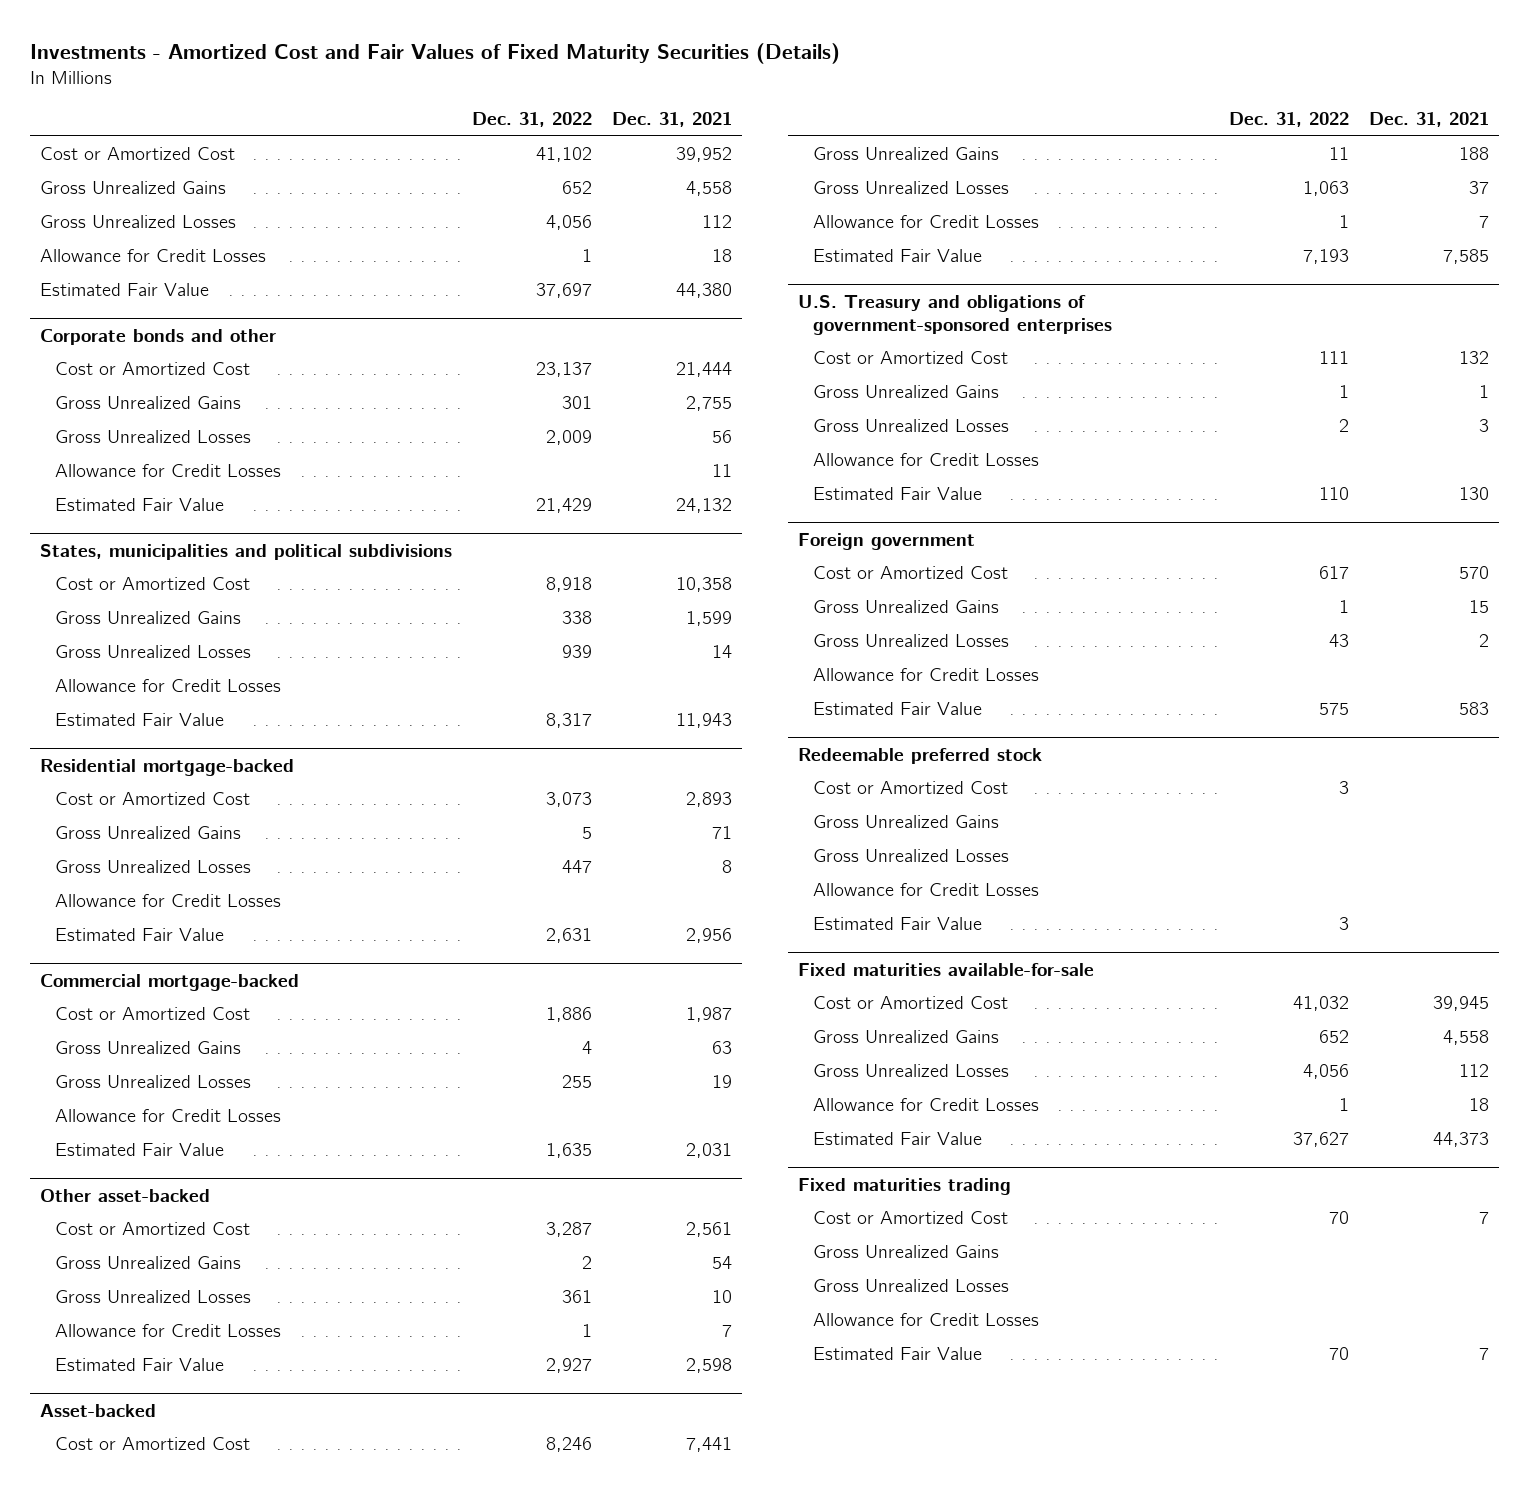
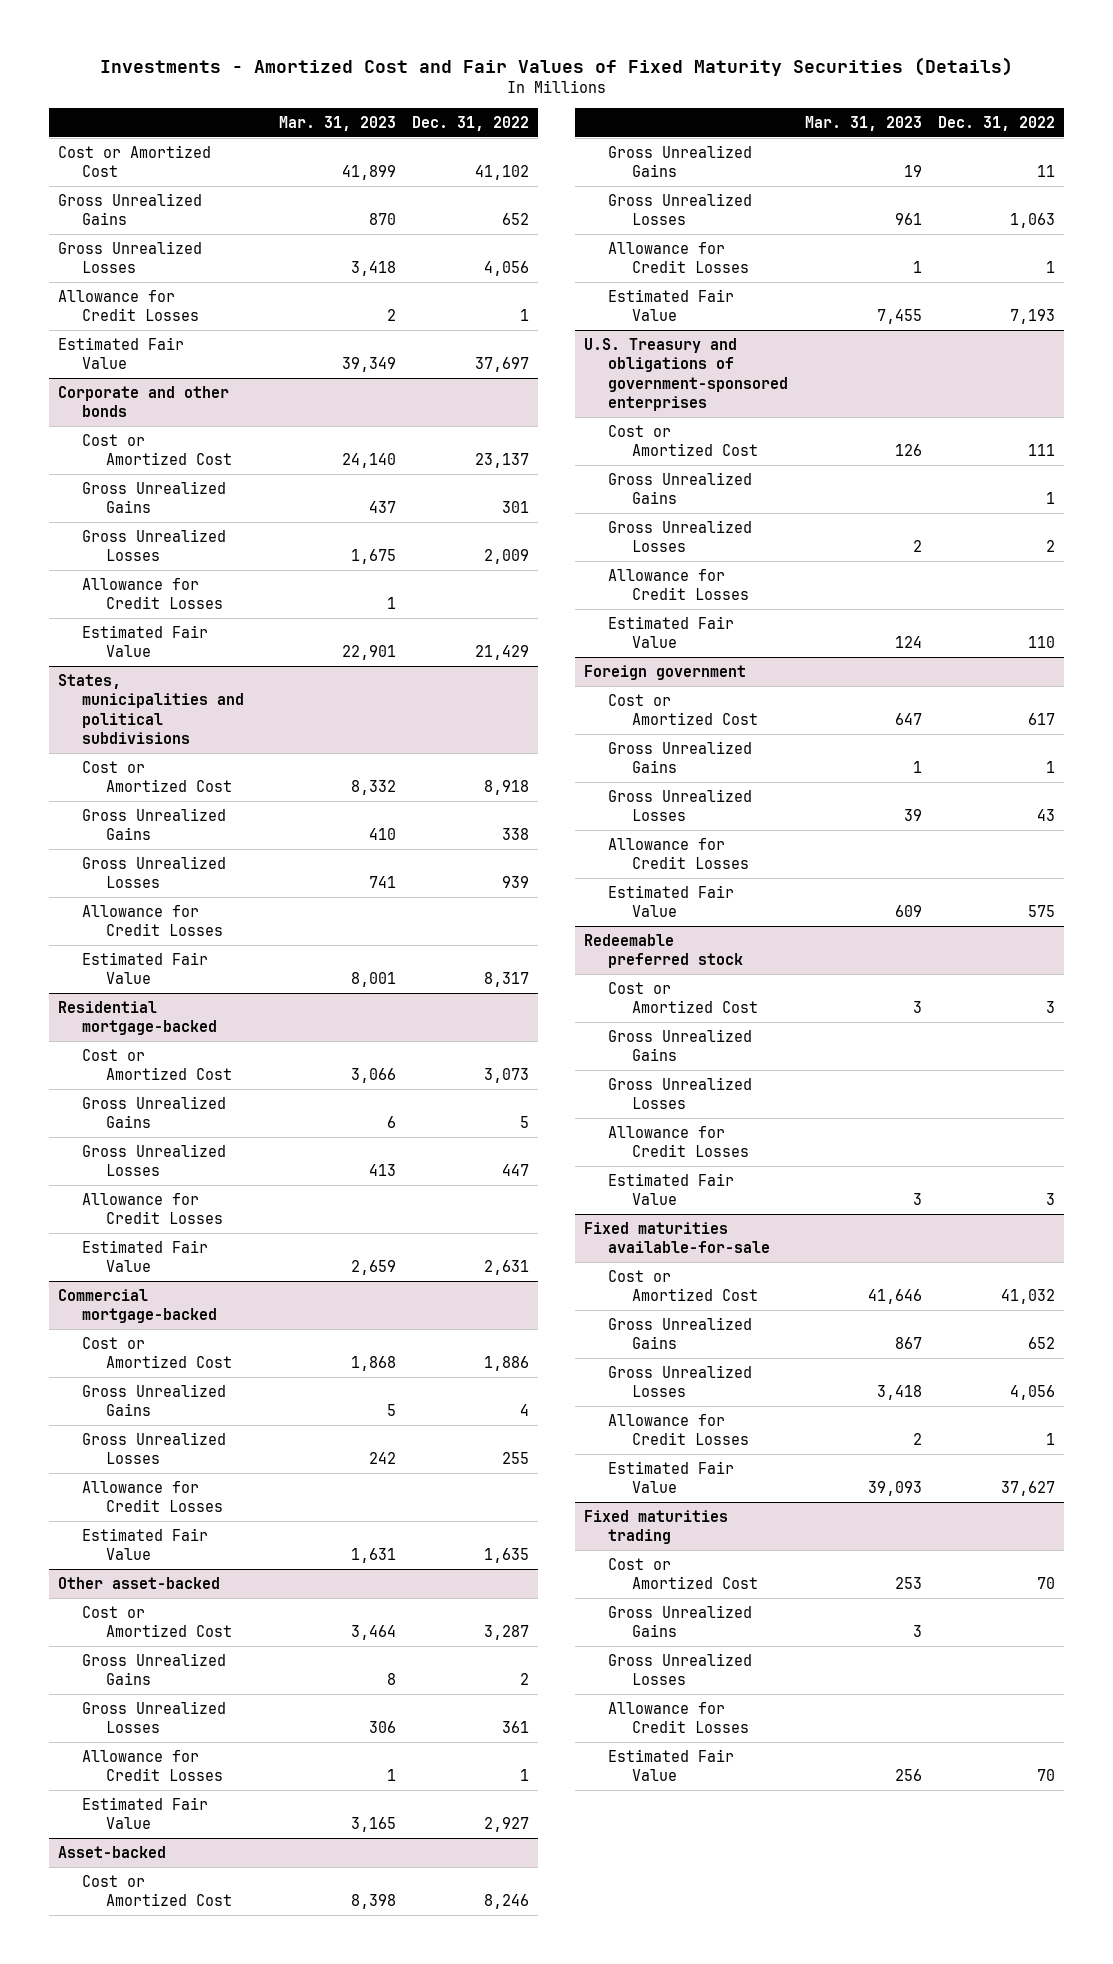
[611,112,732,128] Dec. 31, 2021 -> none
none -> [278,115,396,131] Mar. 31, 2023
[40,328,277,345] Corporate bonds and other -> [57,385,229,418] Corporate and other bonds

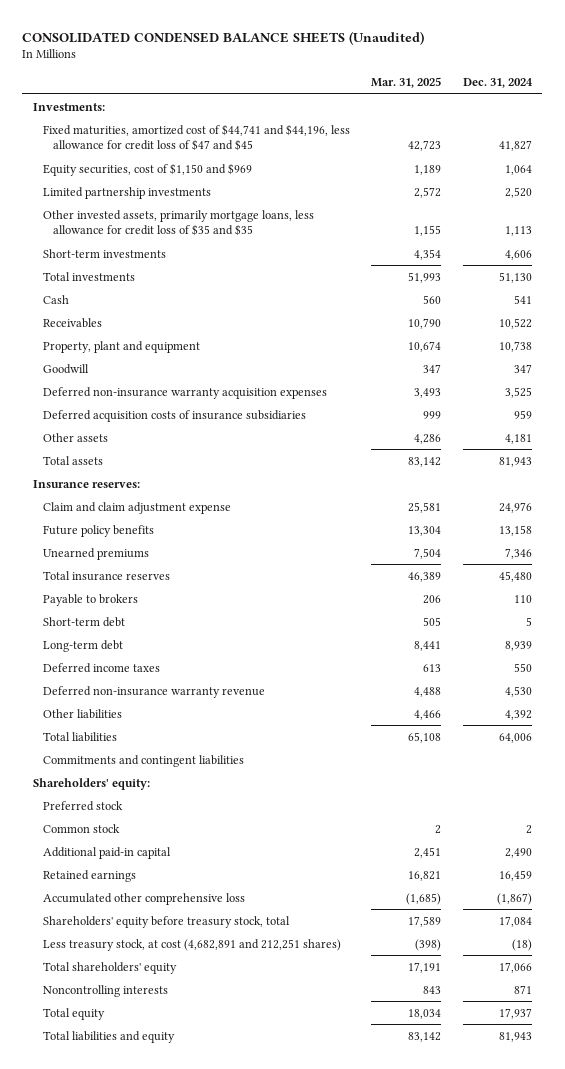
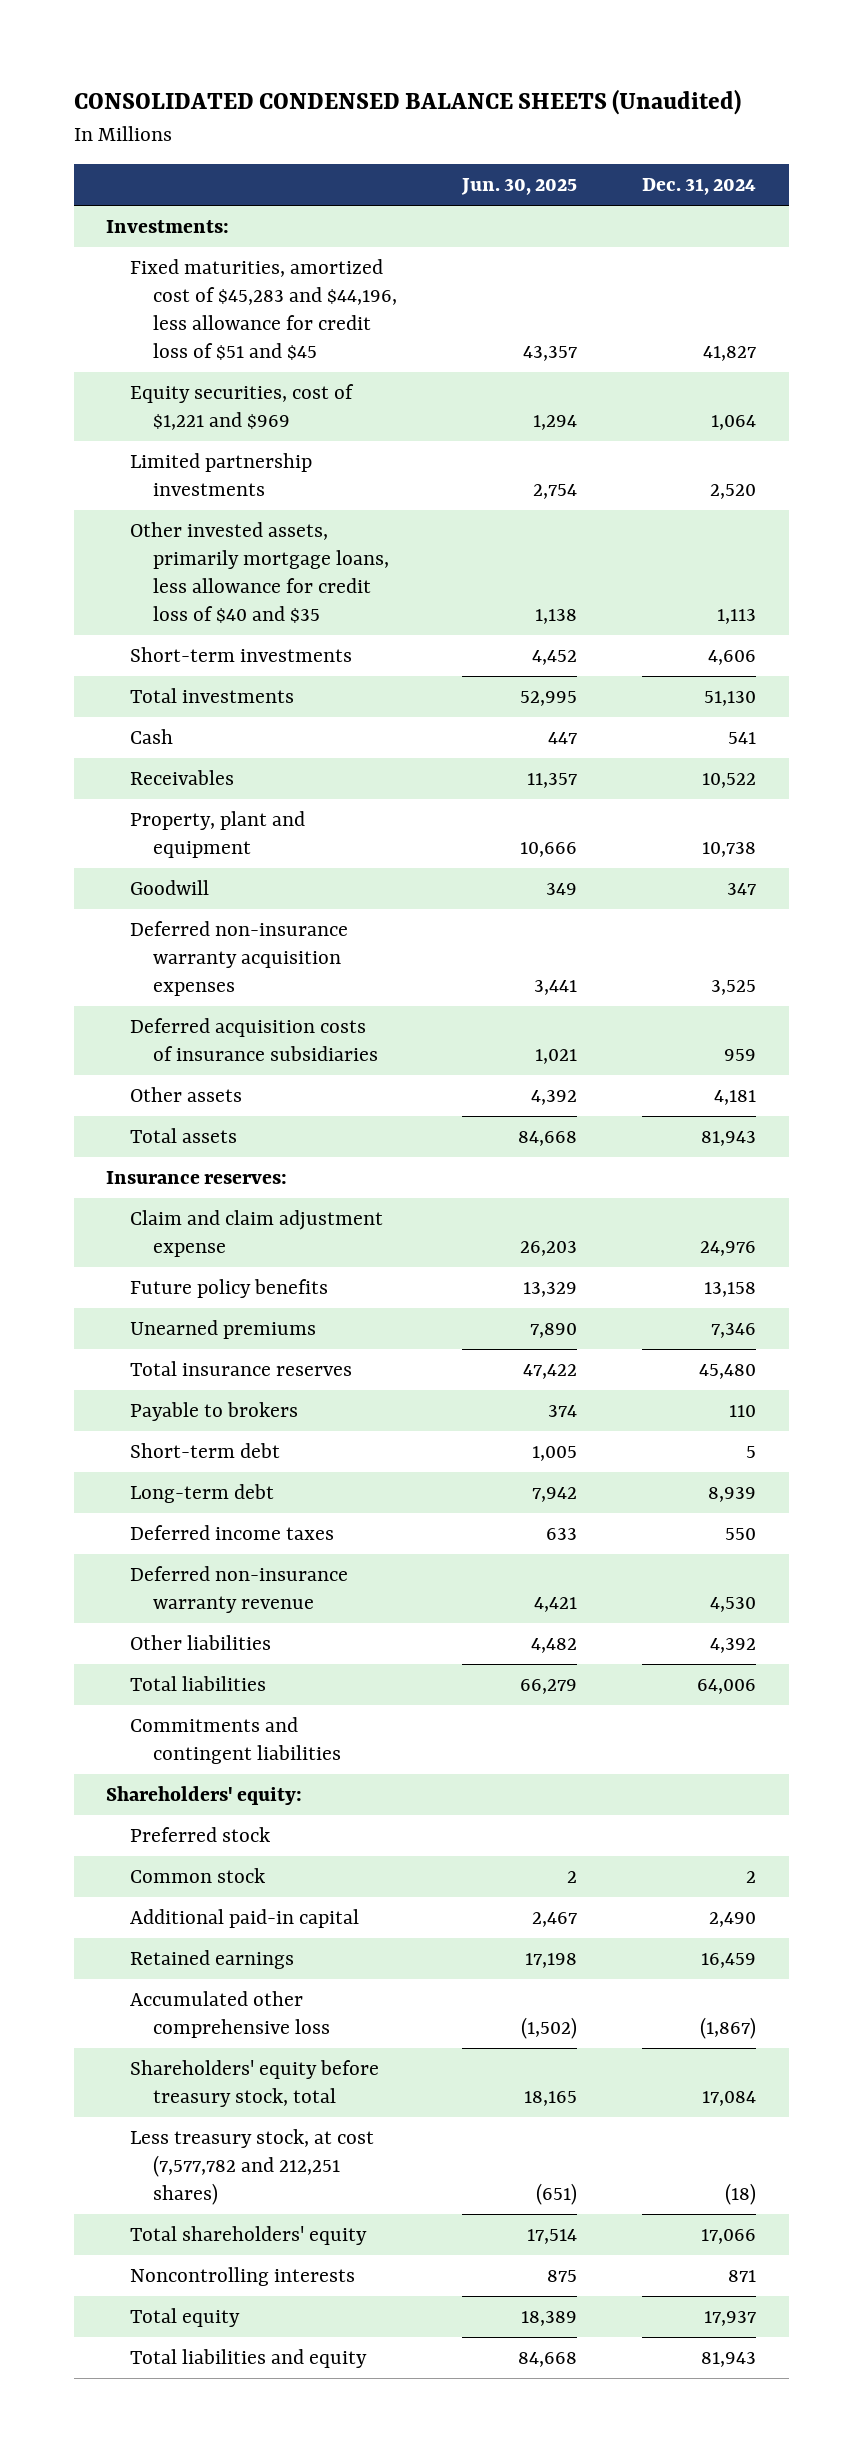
[371,77,442,89] Mar. 31, 2025 -> none
none -> [460,177,577,195] Jun. 30, 2025
[43,123,351,152] Fixed maturities, amortized cost of $44,741 and $44,196, less allowance for credit loss of $47 and $45 -> [129,259,397,360] Fixed maturities, amortized cost of $45,283 and $44,196, less allowance for credit loss of $51 and $45
[43,162,253,176] Equity securities, cost of $1,150 and $969 -> [129,384,354,431] Equity securities, cost of $1,221 and $969
[43,209,315,237] Other invested assets, primarily mortgage loans, less allowance for credit loss of $35 and $35 -> [129,522,389,623] Other invested assets, primarily mortgage loans, less allowance for credit loss of $40 and $35
[43,938,342,951] Less treasury stock, at cost (4,682,891 and 212,251 shares) -> [129,2129,374,2205] Less treasury stock, at cost (7,577,782 and 212,251 shares)

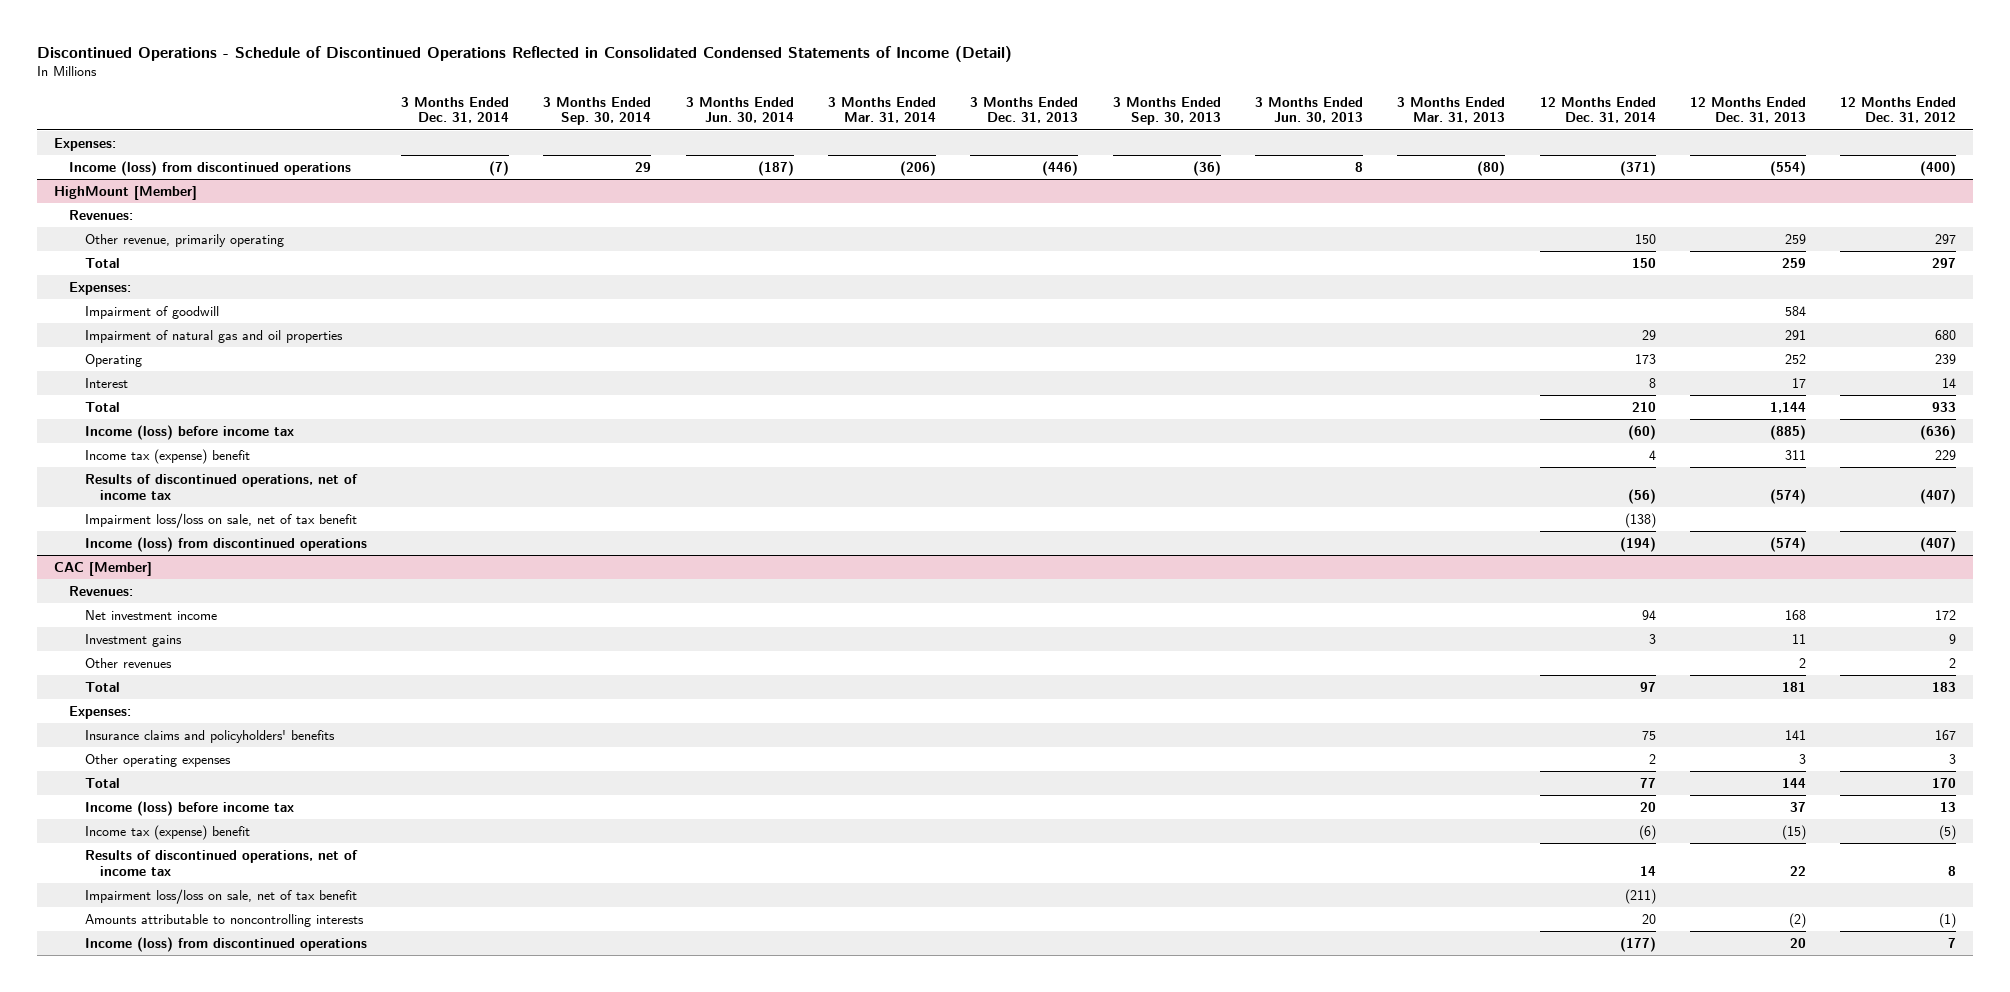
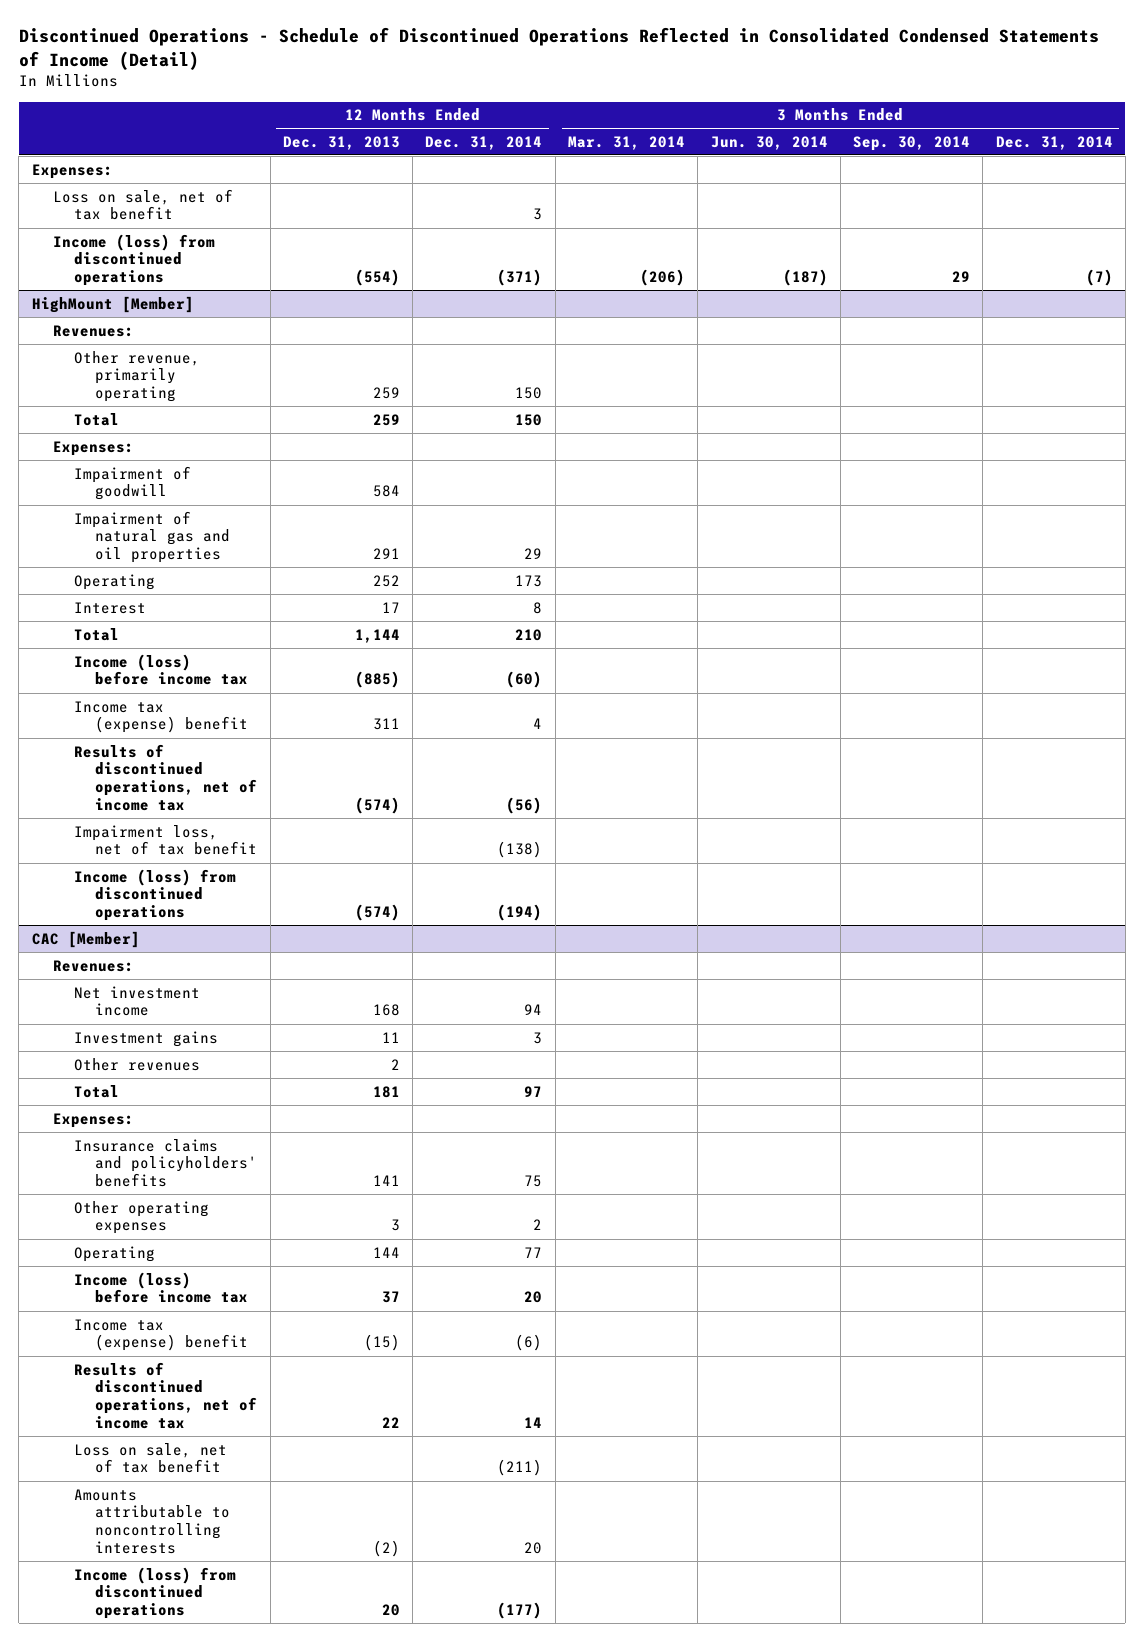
[970,96,1079,124] 3 Months Ended Dec. 31, 2013 -> none
[1112,96,1221,126] 3 Months Ended Sep. 30, 2013 -> none
[1254,96,1363,124] 3 Months Ended Jun. 30, 2013 -> none
[1397,96,1506,124] 3 Months Ended Mar. 31, 2013 -> none
[1840,96,1957,124] 12 Months Ended Dec. 31, 2012 -> none
none -> [52,188,233,221] Loss on sale, net of tax benefit
[84,512,357,528] Impairment loss/loss on sale, net of tax benefit -> [74,824,258,856] Impairment loss, net of tax benefit
[84,777,120,788] Total -> [74,1245,156,1262] Operating
[84,888,357,904] Impairment loss/loss on sale, net of tax benefit -> [74,1442,228,1474] Loss on sale, net of tax benefit

